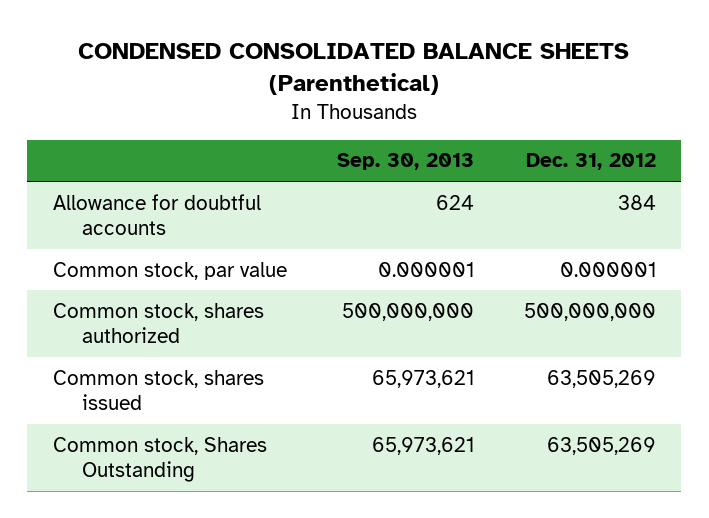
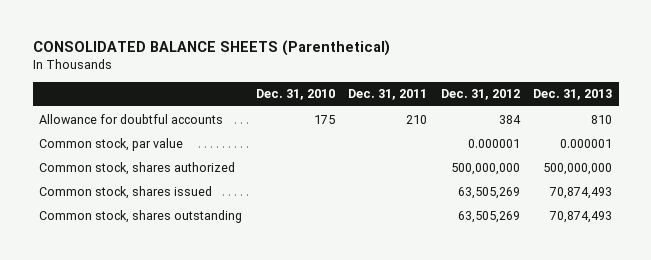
[78,43,630,96] CONDENSED CONSOLIDATED BALANCE SHEETS (Parenthetical) -> [32,40,390,57] CONSOLIDATED BALANCE SHEETS (Parenthetical)
[336,153,474,171] Sep. 30, 2013 -> none
none -> [255,89,335,101] Dec. 31, 2010
none -> [348,89,428,101] Dec. 31, 2011
none -> [532,89,612,101] Dec. 31, 2013
[52,436,267,483] Common stock, Shares Outstanding -> [39,209,243,223] Common stock, shares outstanding

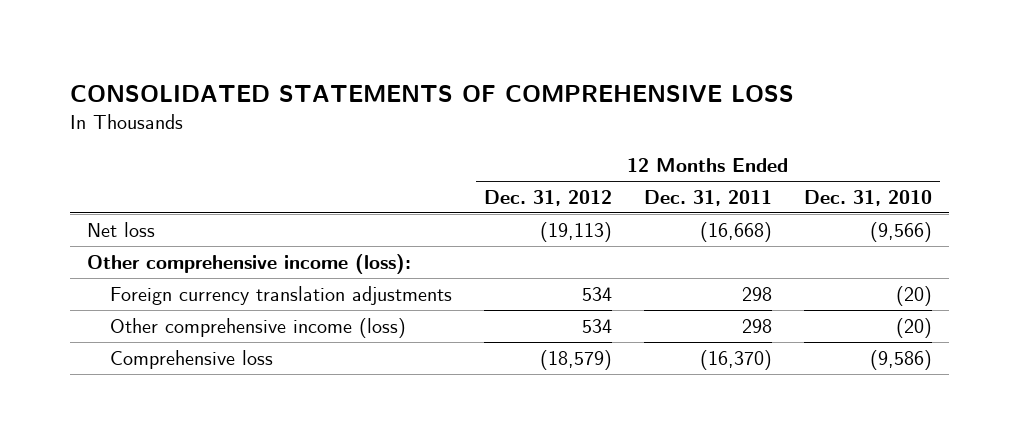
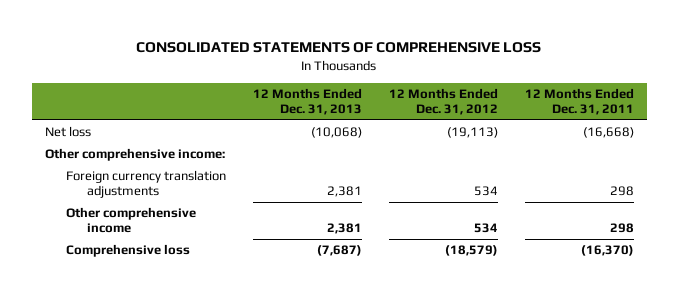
[804,189,933,206] Dec. 31, 2010 -> none
none -> [252,87,362,116] 12 Months Ended Dec. 31, 2013
[86,253,411,274] Other comprehensive income (loss): -> [45,148,226,162] Other comprehensive income:
[109,317,406,338] Other comprehensive income (loss) -> [65,207,196,234] Other comprehensive income

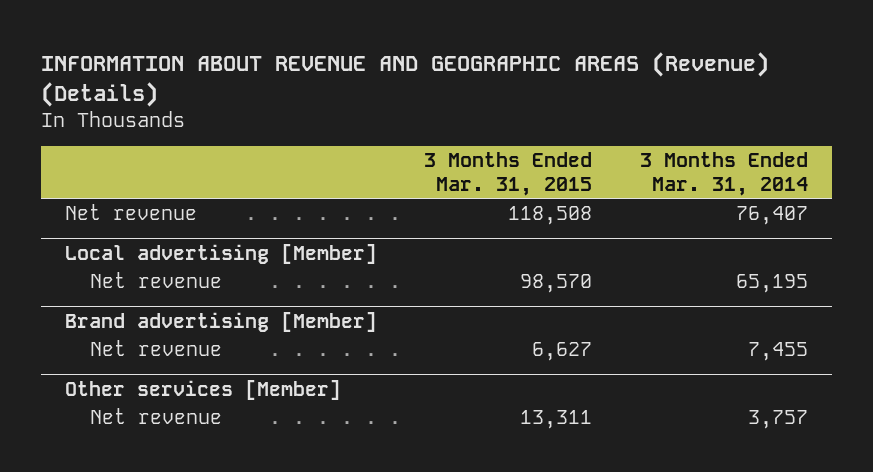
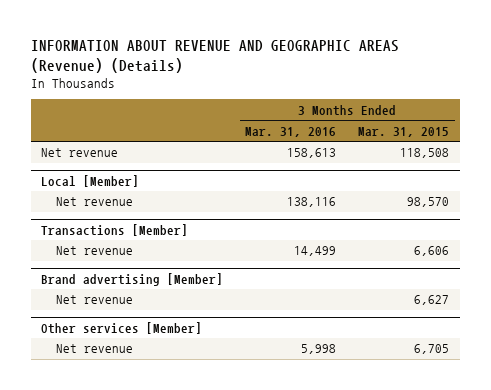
[640,152,809,196] 3 Months Ended Mar. 31, 2014 -> none
none -> [245,126,337,137] Mar. 31, 2016
[64,243,377,264] Local advertising [Member] -> [41,175,140,188] Local [Member]
none -> [41,224,189,237] Transactions [Member]
none -> [56,246,134,256] Net revenue
[520,409,593,429] 13,311 -> [414,344,450,355] 6,705

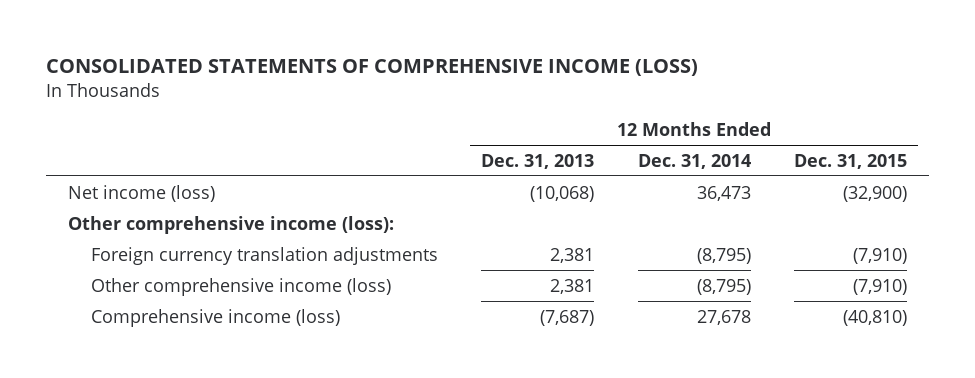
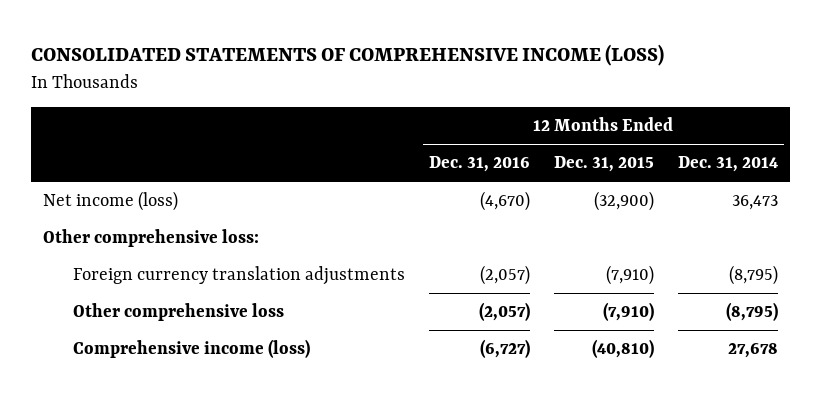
[481,153,595,169] Dec. 31, 2013 -> none
none -> [428,156,530,173] Dec. 31, 2016
[67,215,394,234] Other comprehensive income (loss): -> [42,229,259,248] Other comprehensive loss:
[90,277,391,296] Other comprehensive income (loss) -> [72,303,284,322] Other comprehensive loss

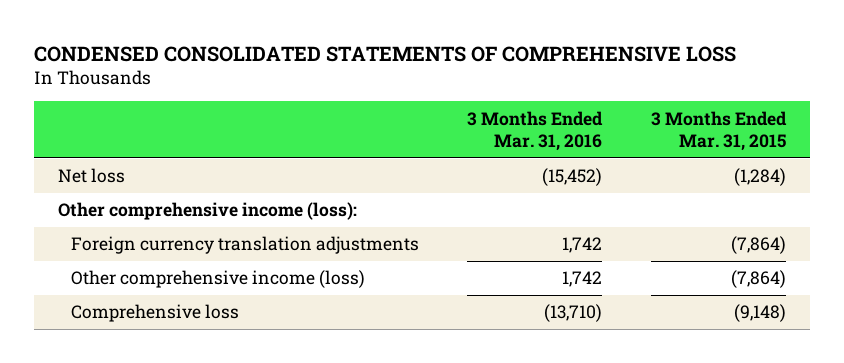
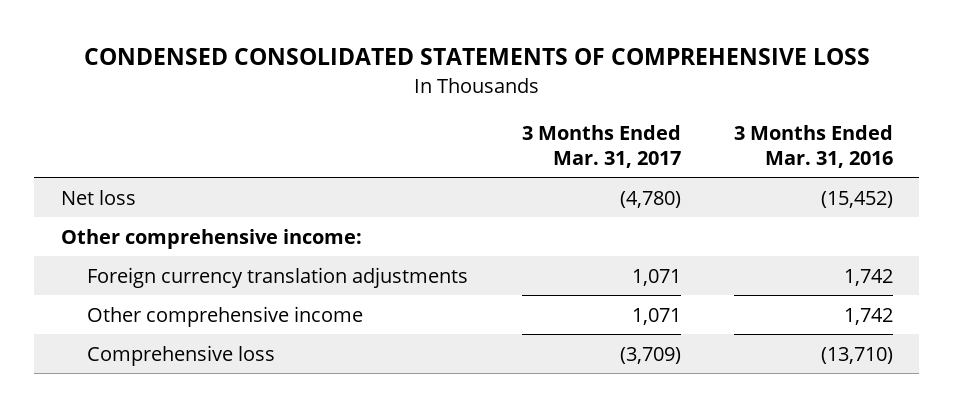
[651,110,788,151] 3 Months Ended Mar. 31, 2015 -> none
none -> [521,124,681,168] 3 Months Ended Mar. 31, 2017
[57,202,357,221] Other comprehensive income (loss): -> [60,228,362,249] Other comprehensive income:
[70,270,365,289] Other comprehensive income (loss) -> [87,305,364,327] Other comprehensive income

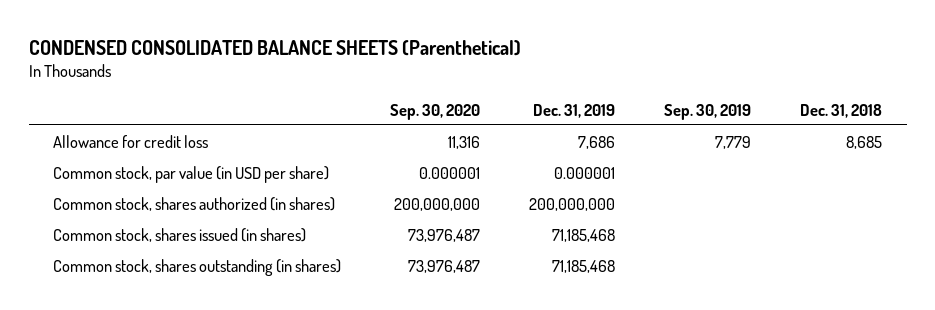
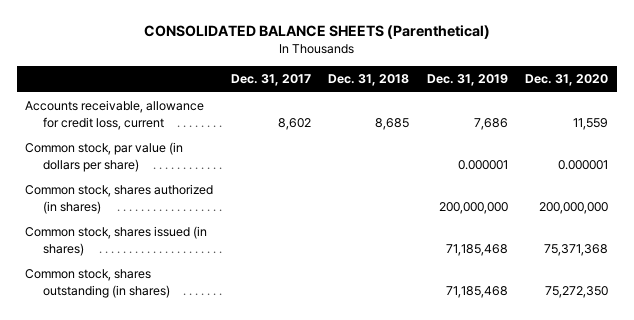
[28,39,521,56] CONDENSED CONSOLIDATED BALANCE SHEETS (Parenthetical) -> [143,25,490,40] CONSOLIDATED BALANCE SHEETS (Parenthetical)
[390,103,481,120] Sep. 30, 2020 -> none
[664,103,752,120] Sep. 30, 2019 -> none
none -> [230,74,311,87] Dec. 31, 2017
none -> [525,74,609,87] Dec. 31, 2020
[53,134,209,148] Allowance for credit loss -> [25,100,205,130] Accounts receivable, allowance for credit loss, current
[53,165,330,183] Common stock, par value (in USD per share) -> [25,142,184,172] Common stock, par value (in dollars per share)

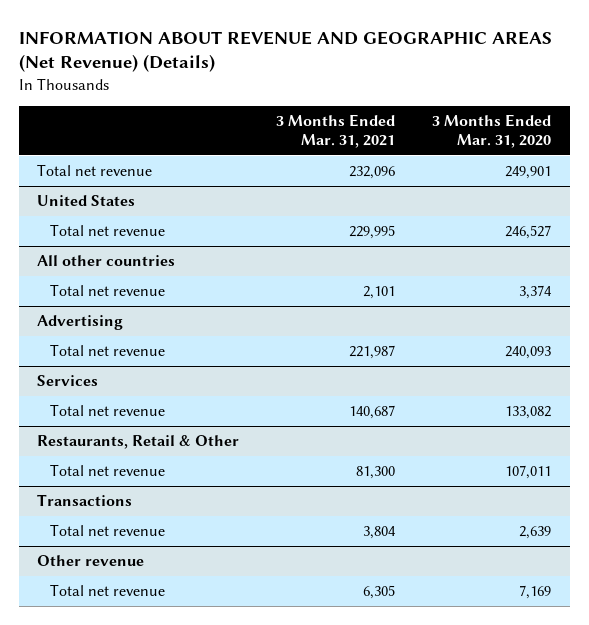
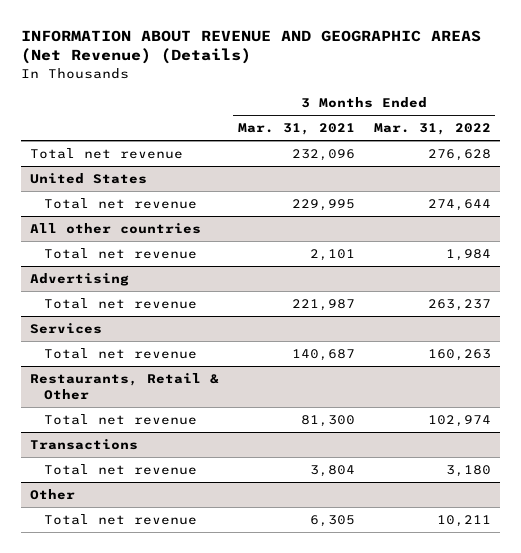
[432,113,552,148] 3 Months Ended Mar. 31, 2020 -> none
none -> [373,123,491,136] Mar. 31, 2022
[37,555,145,567] Other revenue -> [30,488,76,500] Other

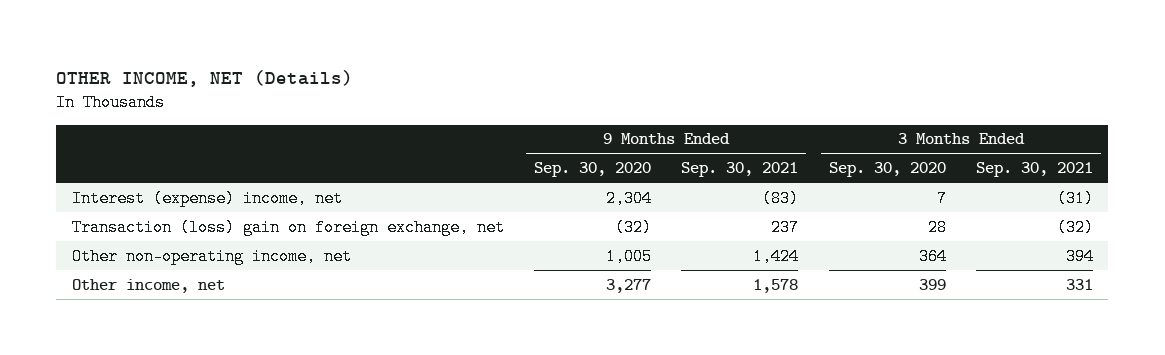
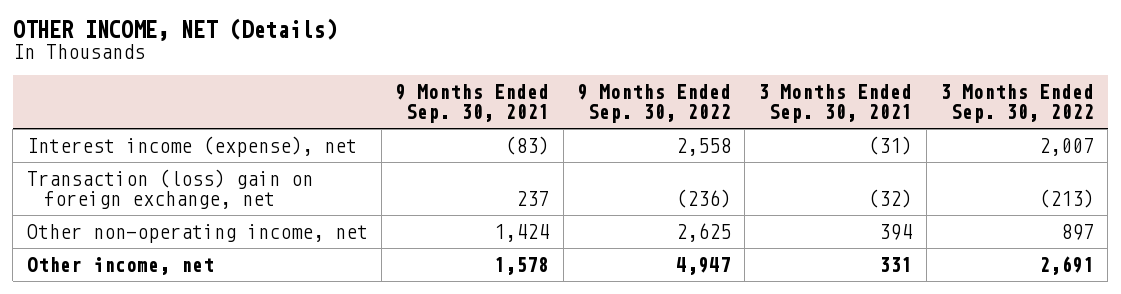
[534,162,652,178] Sep. 30, 2020 -> none
[828,162,946,178] Sep. 30, 2020 -> none
none -> [576,83,731,124] 9 Months Ended Sep. 30, 2022
none -> [940,83,1095,124] 3 Months Ended Sep. 30, 2022
[71,189,343,207] Interest (expense) income, net -> [26,135,357,157] Interest income (expense), net

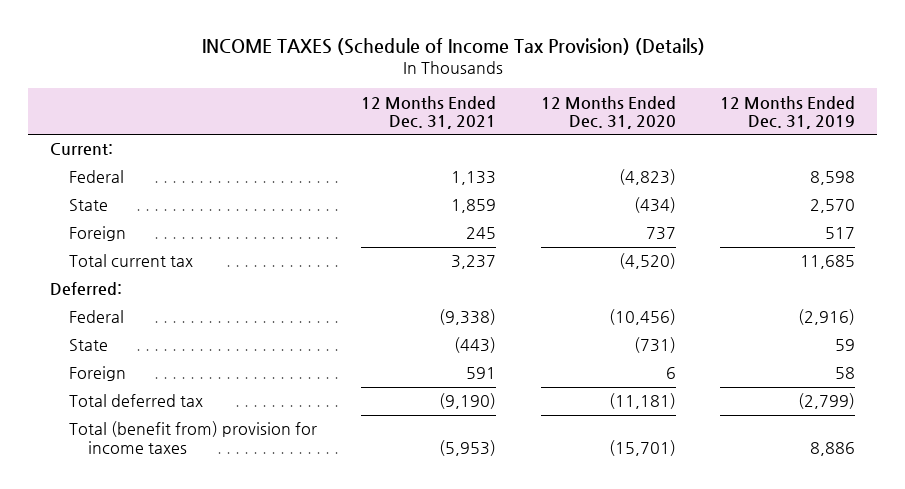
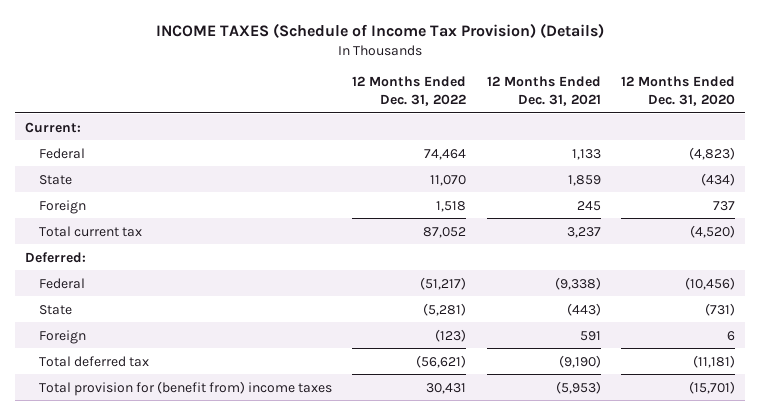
[720,95,856,129] 12 Months Ended Dec. 31, 2019 -> none
none -> [352,76,467,106] 12 Months Ended Dec. 31, 2022
[68,421,317,454] Total (benefit from) provision for income taxes -> [38,380,332,396] Total provision for (benefit from) income taxes

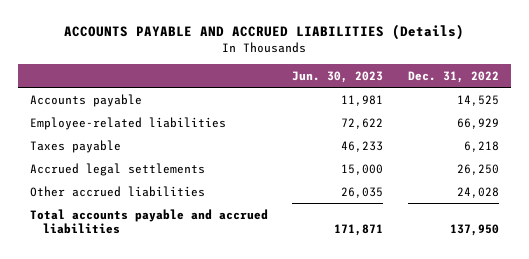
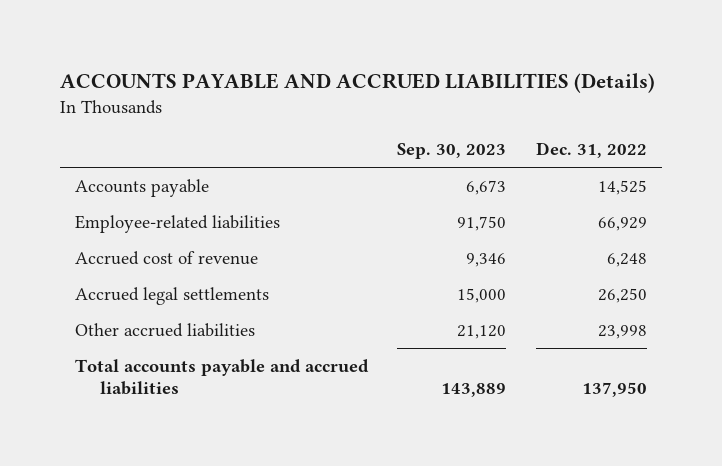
[292,71,384,84] Jun. 30, 2023 -> none
none -> [397,143,507,160] Sep. 30, 2023
[29,139,121,153] Taxes payable -> none
none -> [74,250,258,265] Accrued cost of revenue
[456,186,499,198] 24,028 -> [598,324,648,339] 23,998

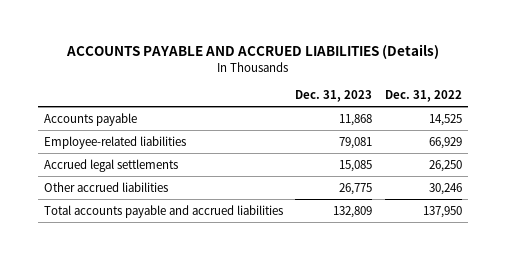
[397,143,507,160] Sep. 30, 2023 -> none
none -> [295,90,373,103] Dec. 31, 2023
[74,250,258,265] Accrued cost of revenue -> none
[598,324,648,339] 23,998 -> [428,182,462,195] 30,246

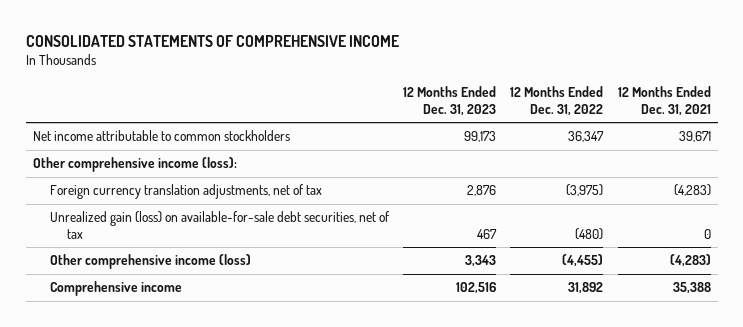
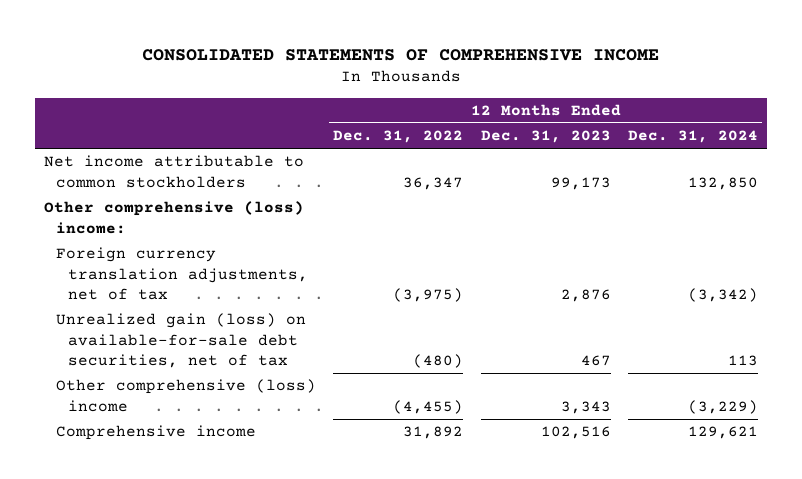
[617,86,711,116] 12 Months Ended Dec. 31, 2021 -> none
none -> [628,130,759,144] Dec. 31, 2024
[32,157,237,173] Other comprehensive income (loss): -> [43,201,304,234] Other comprehensive (loss) income:
[49,254,251,270] Other comprehensive income (loss) -> [55,379,316,412] Other comprehensive (loss) income

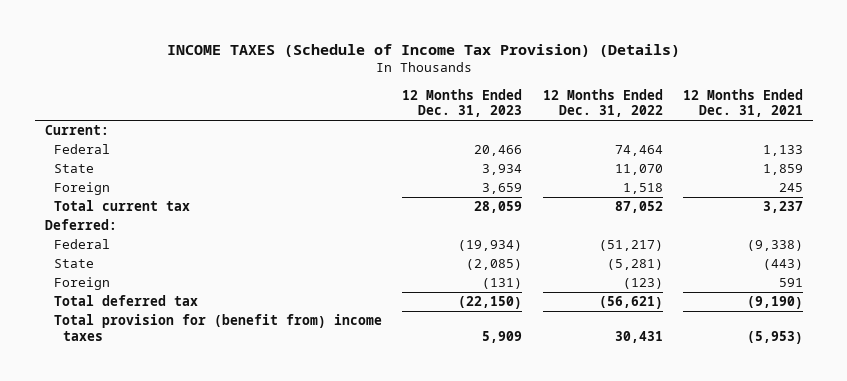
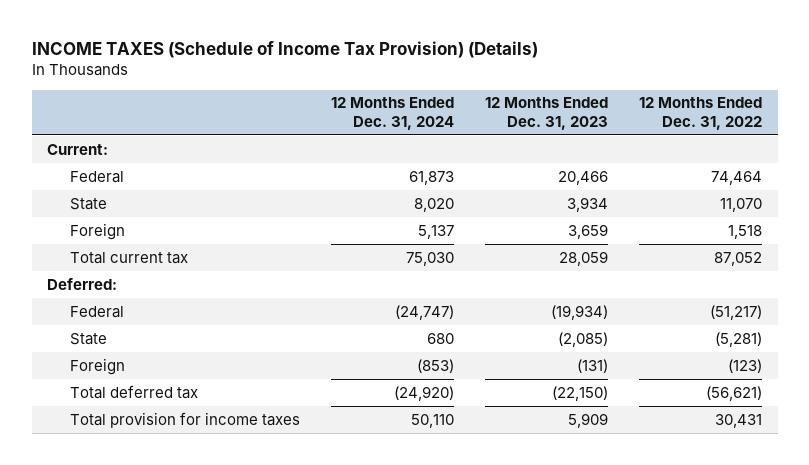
[682,88,803,118] 12 Months Ended Dec. 31, 2021 -> none
none -> [331,97,455,130] 12 Months Ended Dec. 31, 2024
[54,314,383,342] Total provision for (benefit from) income taxes -> [70,411,301,428] Total provision for income taxes

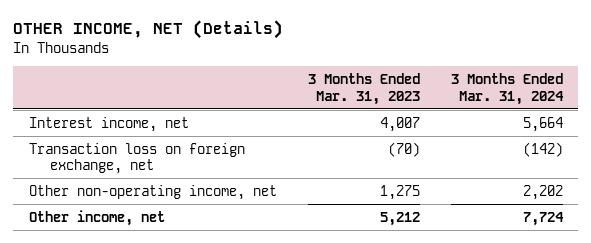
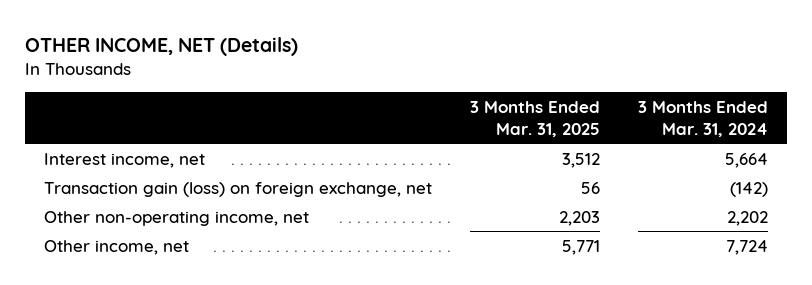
[307,73,420,105] 3 Months Ended Mar. 31, 2023 -> none
none -> [470,100,601,137] 3 Months Ended Mar. 31, 2025
[28,142,245,175] Transaction loss on foreign exchange, net -> [44,181,433,197] Transaction gain (loss) on foreign exchange, net

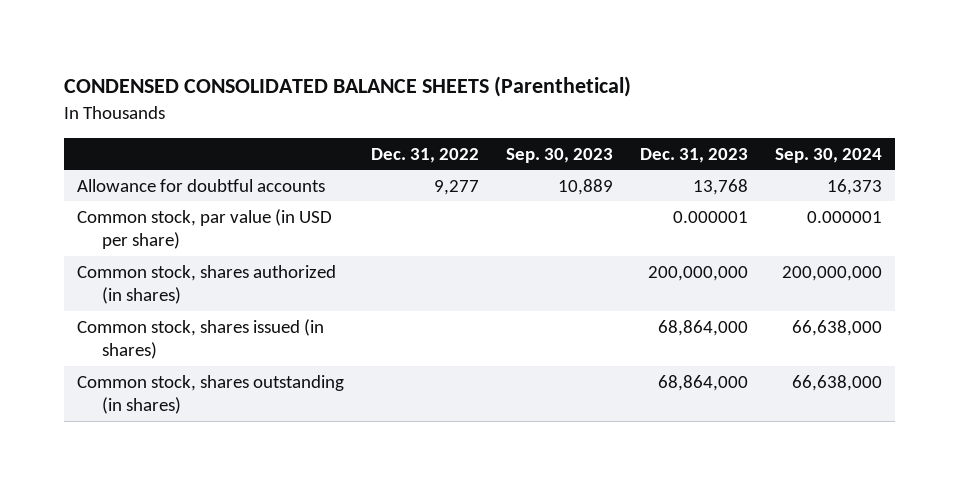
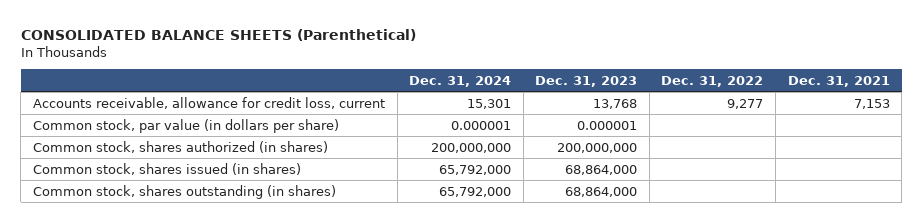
[63,76,631,98] CONDENSED CONSOLIDATED BALANCE SHEETS (Parenthetical) -> [20,29,416,42] CONSOLIDATED BALANCE SHEETS (Parenthetical)
[505,147,613,163] Sep. 30, 2023 -> none
[774,147,882,163] Sep. 30, 2024 -> none
none -> [409,75,512,87] Dec. 31, 2024
none -> [787,75,890,87] Dec. 31, 2021
[77,178,326,192] Allowance for doubtful accounts -> [32,96,385,109] Accounts receivable, allowance for credit loss, current
[77,208,333,250] Common stock, par value (in USD per share) -> [32,118,339,133] Common stock, par value (in dollars per share)

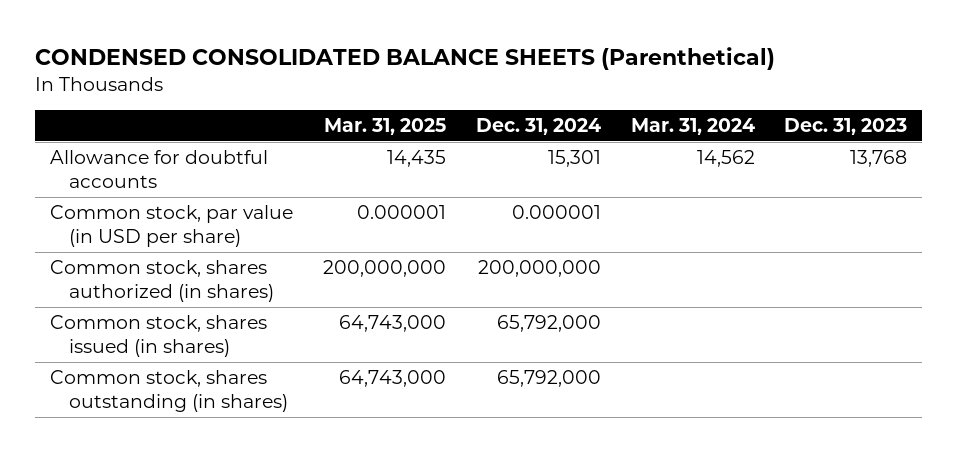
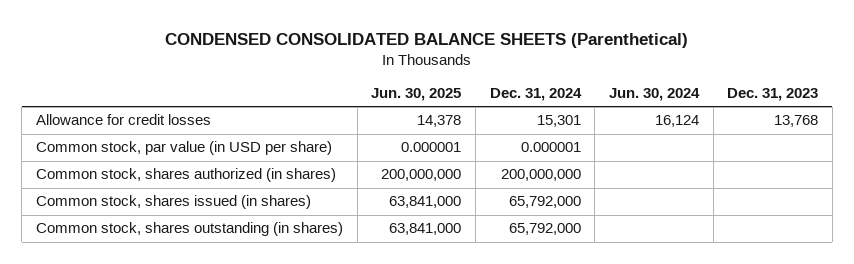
[323,118,446,136] Mar. 31, 2025 -> none
[630,118,755,136] Mar. 31, 2024 -> none
none -> [371,88,462,102] Jun. 30, 2025
none -> [608,88,700,102] Jun. 30, 2024
[49,150,268,189] Allowance for doubtful accounts -> [35,114,211,126] Allowance for credit losses

